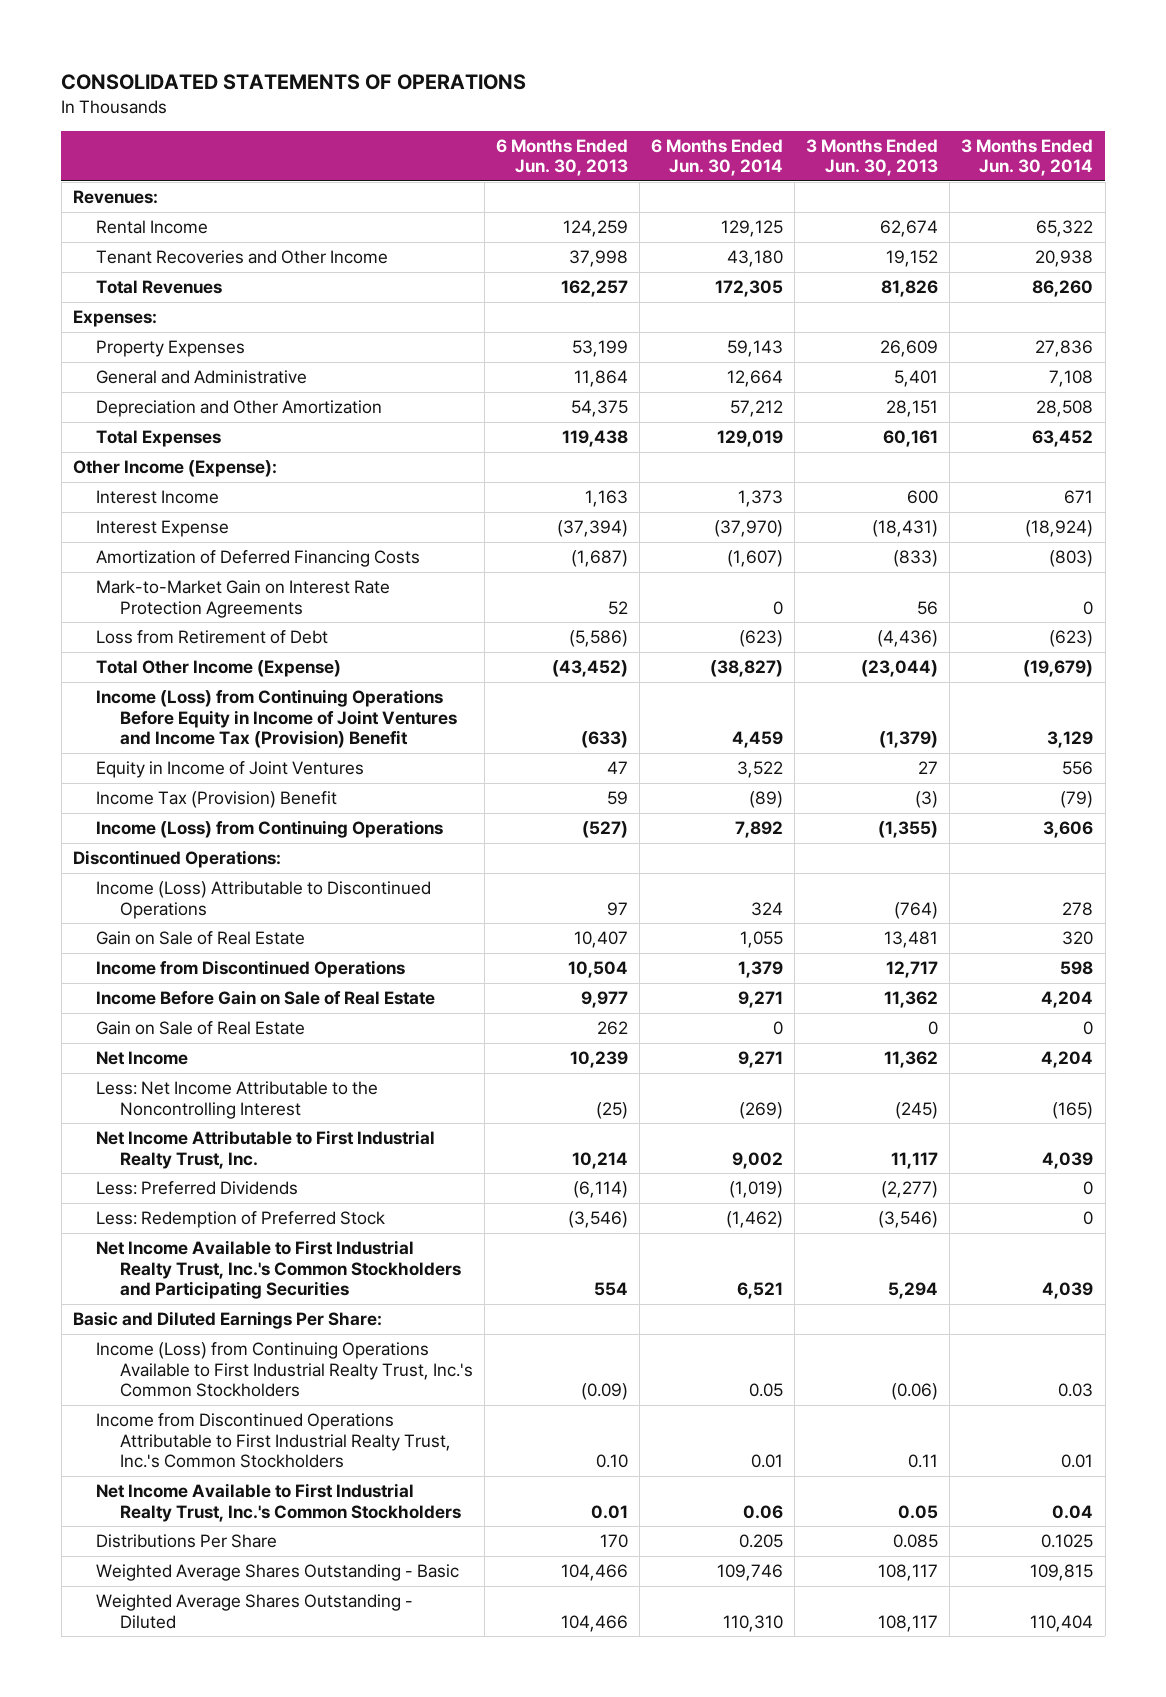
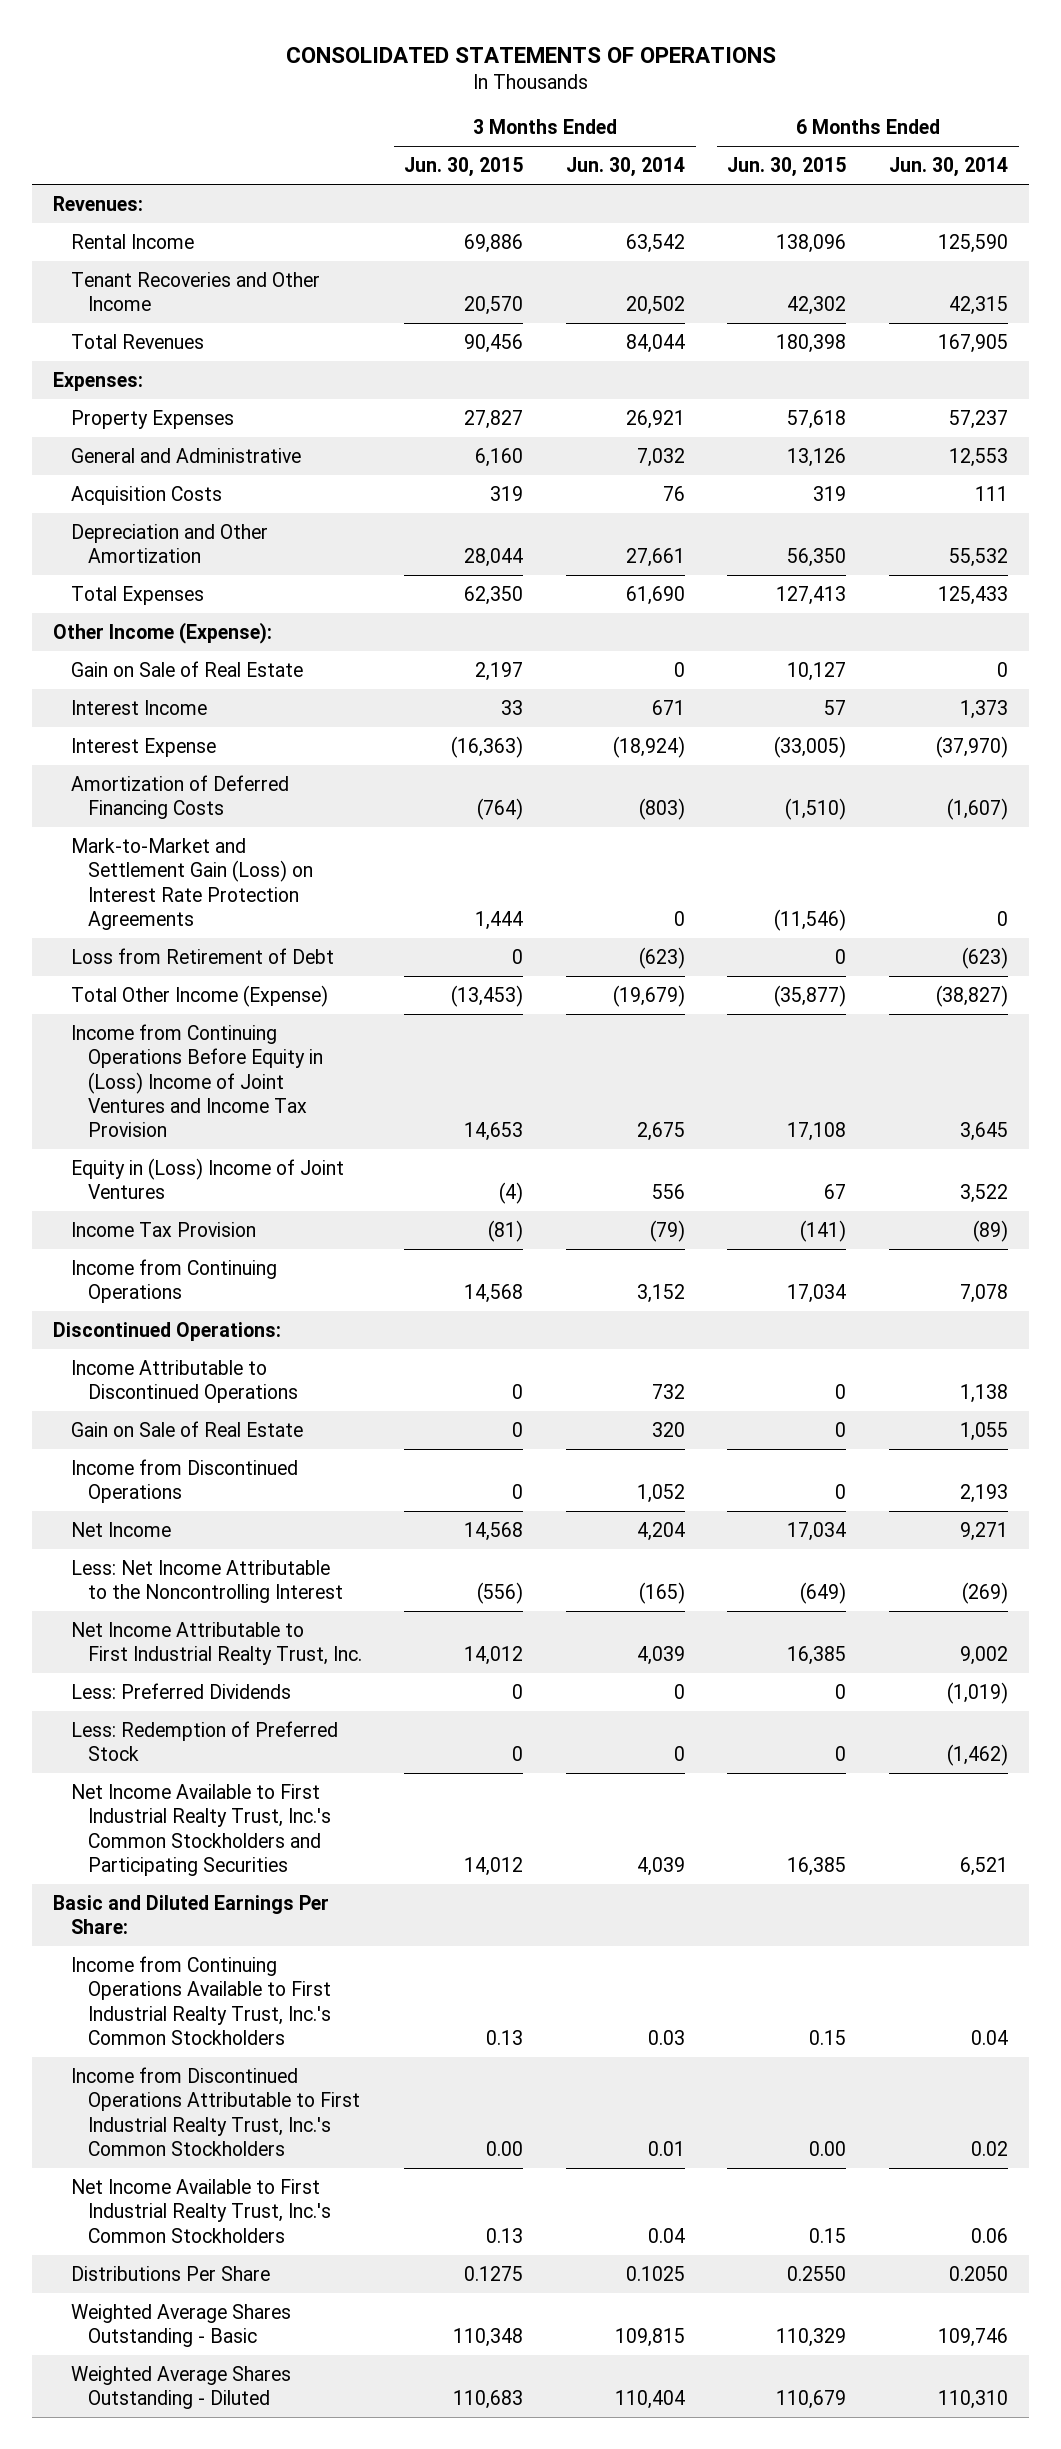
[495,138,628,177] 6 Months Ended Jun. 30, 2013 -> none
[806,138,939,177] 3 Months Ended Jun. 30, 2013 -> none
none -> [404,157,524,178] Jun. 30, 2015
none -> [727,157,847,178] Jun. 30, 2015
[721,220,784,238] 129,125 -> [938,233,1009,253] 125,590
[1036,220,1094,238] 65,322 -> [625,233,685,253] 63,542
[727,250,784,268] 43,180 -> [949,296,1009,316] 42,315
[1035,250,1094,268] 20,938 -> [625,296,685,316] 20,502
[715,280,784,298] 172,305 -> [938,333,1009,353] 167,905
[1032,280,1094,298] 86,260 -> [625,333,685,353] 84,044
[727,340,784,358] 59,143 -> [949,409,1009,429] 57,237
[1035,340,1094,358] 27,836 -> [625,409,685,429] 26,921
[727,370,784,388] 12,664 -> [949,447,1009,467] 12,553
[1049,370,1094,388] 7,108 -> [636,447,685,467] 7,032
none -> [70,485,222,505] Acquisition Costs
[730,400,784,418] 57,212 -> [949,548,1009,568] 55,532
[1036,400,1094,418] 28,508 -> [625,548,685,568] 27,661
[717,430,784,448] 129,019 -> [938,585,1009,605] 125,433
[1032,430,1094,448] 63,452 -> [625,585,685,605] 61,690
[96,1021,306,1036] Gain on Sale of Real Estate -> [70,660,303,677] Gain on Sale of Real Estate
[96,580,391,618] Mark-to-Market Gain on Interest Rate Protection Agreements -> [70,837,313,930] Mark-to-Market and Settlement Gain (Loss) on Interest Rate Protection Agreements
[96,689,457,749] Income (Loss) from Continuing Operations Before Equity in Income of Joint Ventures and Income Tax (Provision) Benefit -> [70,1023,323,1138] Income from Continuing Operations Before Equity in (Loss) Income of Joint Ventures and Income Tax Provision
[732,731,784,749] 4,459 -> [960,1122,1009,1142] 3,645
[1047,731,1094,749] 3,129 -> [636,1122,685,1142] 2,675
[96,761,365,779] Equity in Income of Joint Ventures -> [70,1157,344,1200] Equity in (Loss) Income of Joint Ventures
[96,791,338,809] Income Tax (Provision) Benefit -> [70,1221,256,1237] Income Tax Provision
[96,820,444,839] Income (Loss) from Continuing Operations -> [70,1258,277,1304] Income from Continuing Operations
[735,821,784,839] 7,892 -> [960,1284,1009,1304] 7,078
[1043,821,1094,839] 3,606 -> [636,1284,685,1304] 3,152
[96,881,432,919] Income (Loss) Attributable to Discontinued Operations -> [70,1359,298,1404] Income Attributable to Discontinued Operations
[751,901,784,916] 324 -> [960,1384,1009,1404] 1,138
[1062,901,1094,916] 278 -> [651,1384,685,1400] 732
[96,990,436,1006] Income Before Gain on Sale of Real Estate -> none
[738,961,784,979] 1,379 -> [960,1484,1009,1504] 2,193
[1060,961,1094,976] 598 -> [636,1484,685,1504] 1,052
[96,1342,473,1398] Income (Loss) from Continuing Operations Available to First Industrial Realty Trust, Inc.'s Common Stockholders -> [70,1955,331,2045] Income from Continuing Operations Available to First Industrial Realty Trust, Inc.'s Common Stockholders
[749,1383,784,1398] 0.05 -> [971,2029,1009,2045] 0.04
[751,1454,784,1469] 0.01 -> [971,2140,1009,2156] 0.02
[739,1534,784,1549] 0.205 -> [949,2265,1009,2281] 0.2050

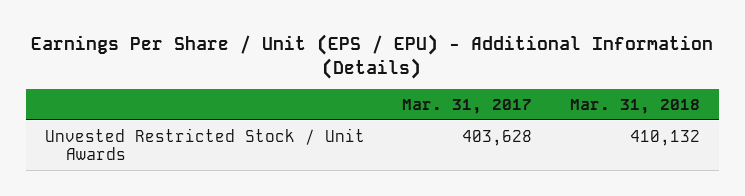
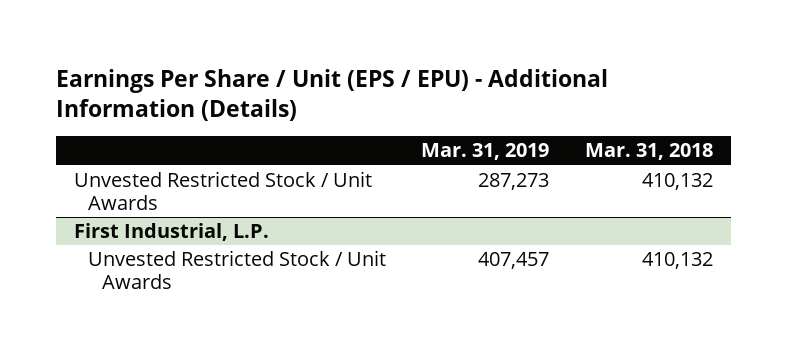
[402,98,533,114] Mar. 31, 2017 -> none
none -> [421,143,550,161] Mar. 31, 2019
none -> [74,223,270,242] First Industrial, L.P.
none -> [88,250,387,290] Unvested Restricted Stock / Unit Awards

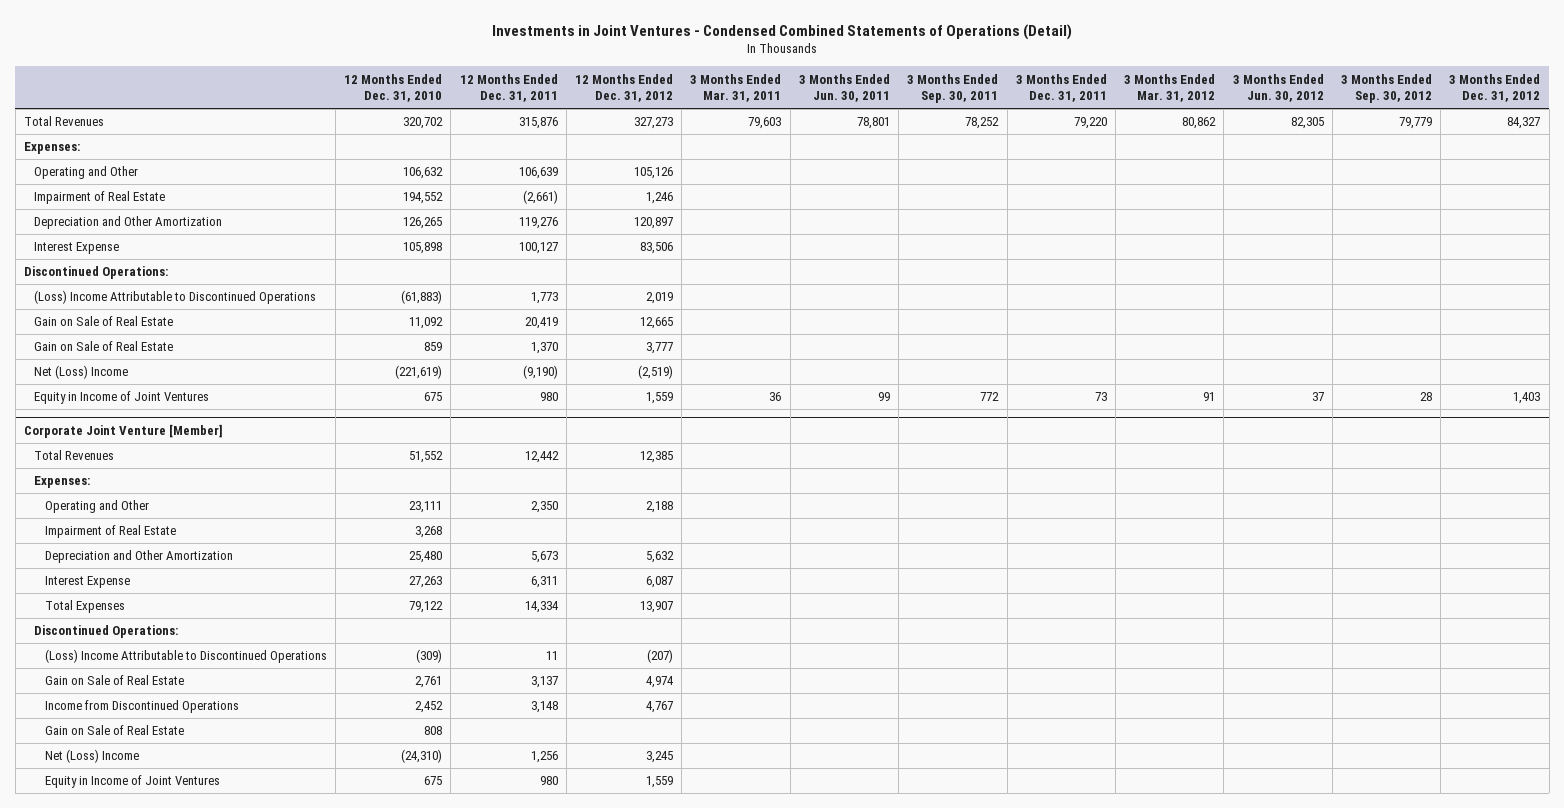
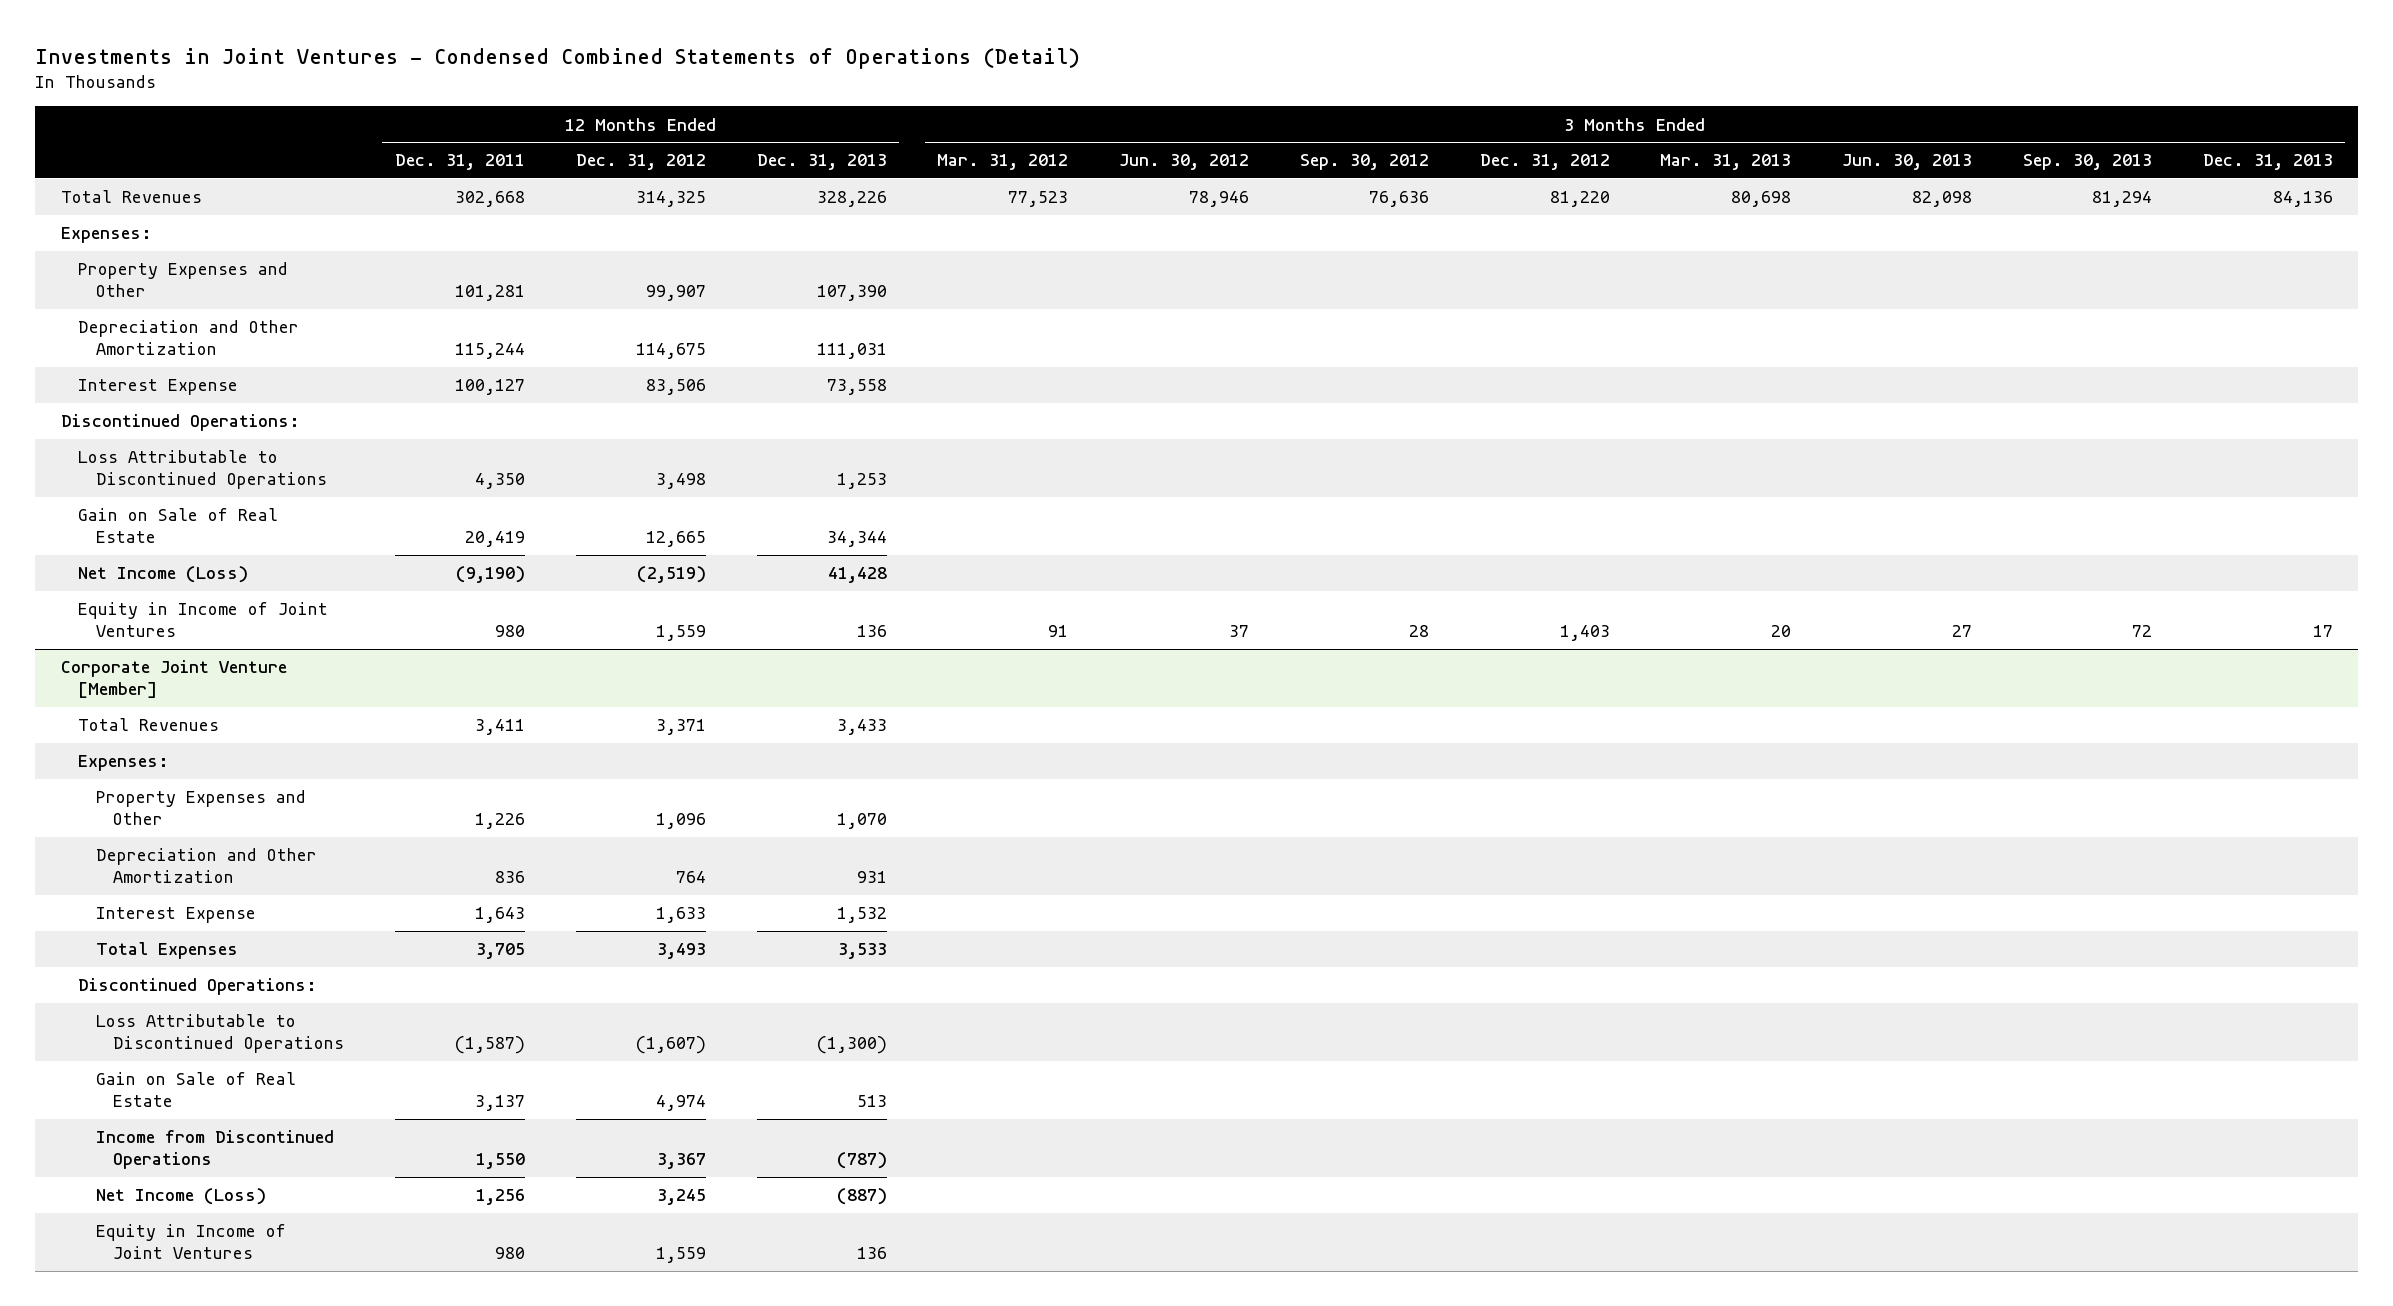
[344,73,443,103] 12 Months Ended Dec. 31, 2010 -> none
[690,73,782,103] 3 Months Ended Mar. 31, 2011 -> none
[798,73,890,103] 3 Months Ended Jun. 30, 2011 -> none
[907,73,999,104] 3 Months Ended Sep. 30, 2011 -> none
[1015,73,1107,103] 3 Months Ended Dec. 31, 2011 -> none
none -> [756,154,887,171] Dec. 31, 2013
none -> [1660,154,1792,171] Mar. 31, 2013
none -> [1842,154,1973,171] Jun. 30, 2013
none -> [2022,154,2152,171] Sep. 30, 2013
none -> [2202,154,2333,171] Dec. 31, 2013
[518,117,558,130] 315,876 -> [454,191,525,208] 302,668
[634,117,674,130] 327,273 -> [635,191,706,208] 314,325
[1182,117,1217,130] 80,862 -> [1008,191,1069,208] 77,523
[1290,117,1324,130] 82,305 -> [1189,191,1250,208] 78,946
[1399,117,1433,130] 79,779 -> [1368,191,1429,208] 76,636
[1507,117,1541,130] 84,327 -> [1549,191,1610,208] 81,220
[34,191,166,205] Impairment of Real Estate -> none
[34,166,139,180] Operating and Other -> [78,262,289,298] Property Expenses and Other
[518,167,558,180] 106,639 -> [454,285,525,302] 101,281
[634,167,674,180] 105,126 -> [645,285,706,302] 99,907
[518,217,558,230] 119,276 -> [454,343,525,360] 115,244
[634,217,674,230] 120,897 -> [635,343,706,360] 114,675
[34,290,317,305] (Loss) Income Attributable to Discontinued Operations -> [78,450,327,490] Loss Attributable to Discontinued Operations
[530,292,558,305] 1,773 -> [474,473,525,490] 4,350
[646,292,674,305] 2,019 -> [655,473,706,490] 3,498
[34,341,174,352] Gain on Sale of Real Estate -> none
[34,365,129,380] Net (Loss) Income -> [78,566,249,584] Net Income (Loss)
[524,451,559,464] 12,442 -> [474,719,525,736] 3,411
[640,451,674,464] 12,385 -> [655,719,706,736] 3,371
[44,525,176,539] Impairment of Real Estate -> none
[44,500,149,514] Operating and Other -> [95,790,306,826] Property Expenses and Other
[530,501,558,514] 2,350 -> [474,813,525,830] 1,226
[646,501,674,514] 2,188 -> [655,813,706,830] 1,096
[530,551,558,564] 5,673 -> [494,871,525,884] 836
[646,551,675,564] 5,632 -> [675,871,706,884] 764
[530,576,558,589] 6,311 -> [474,907,525,924] 1,643
[646,576,674,589] 6,087 -> [655,907,706,924] 1,633
[524,601,559,614] 14,334 -> [475,943,525,960] 3,705
[640,601,674,614] 13,907 -> [656,943,706,960] 3,493
[44,649,327,664] (Loss) Income Attributable to Discontinued Operations -> [95,1014,345,1054] Loss Attributable to Discontinued Operations
[545,651,558,661] 11 -> [454,1036,525,1055] (1,587)
[647,649,674,664] (207) -> [635,1036,706,1055] (1,607)
[44,725,184,736] Gain on Sale of Real Estate -> none
[530,701,558,714] 3,148 -> [475,1153,525,1170] 1,550
[646,701,674,714] 4,767 -> [656,1153,706,1170] 3,367
[44,749,139,764] Net (Loss) Income -> [95,1188,266,1206] Net Income (Loss)

